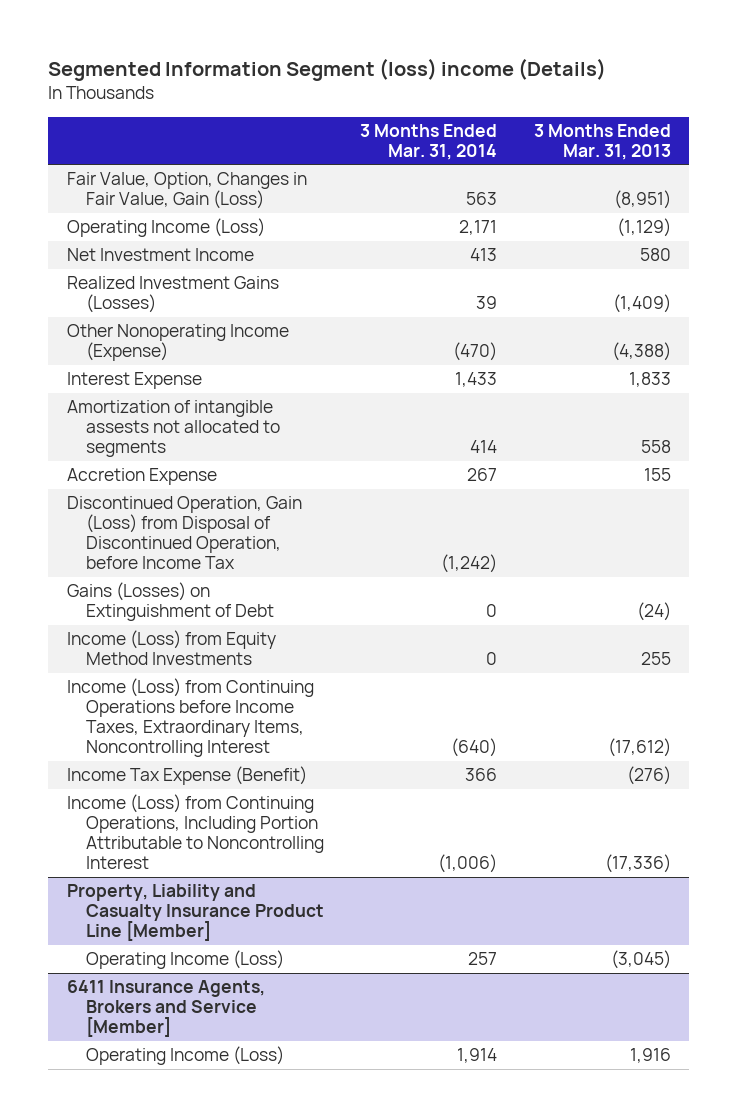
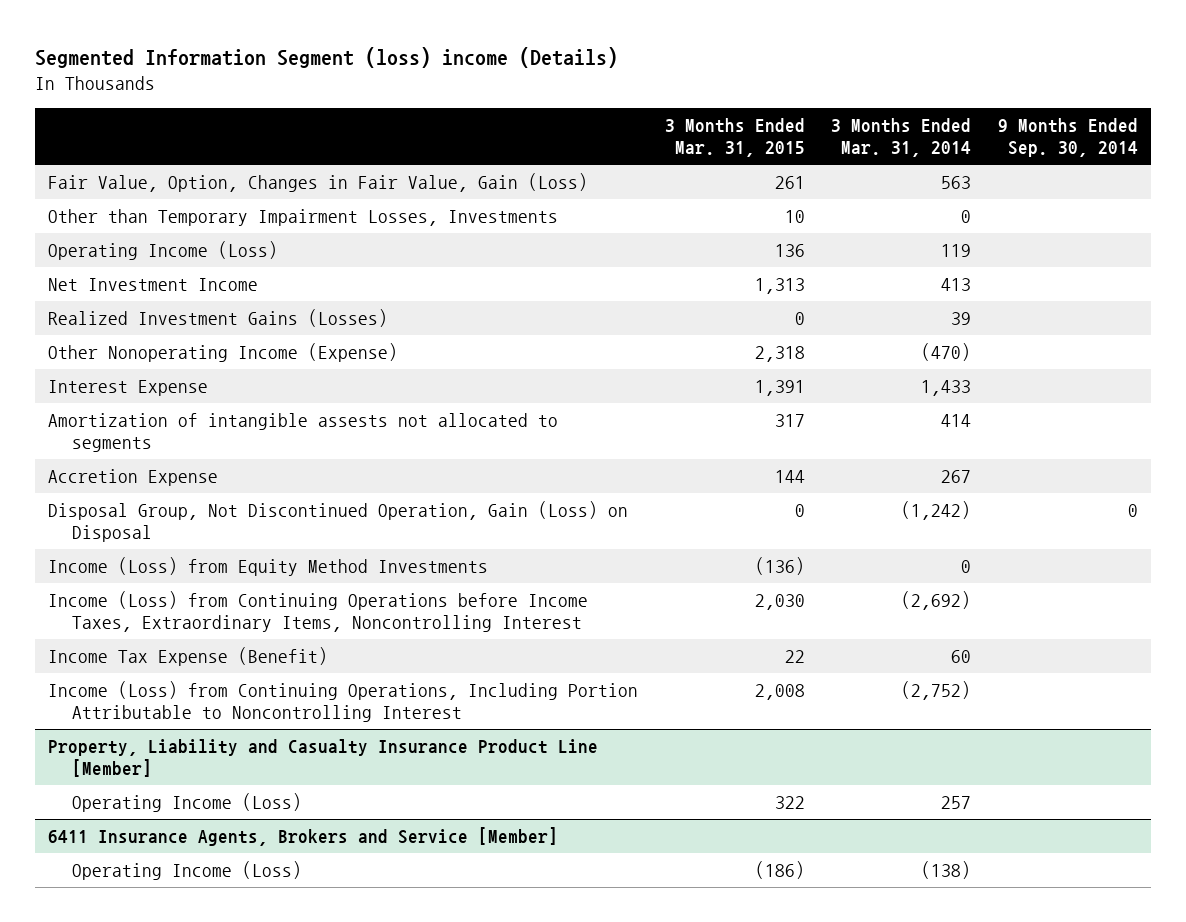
[533,123,671,160] 3 Months Ended Mar. 31, 2013 -> none
none -> [664,117,805,157] 3 Months Ended Mar. 31, 2015
none -> [997,117,1138,157] 9 Months Ended Sep. 30, 2014
none -> [48,209,559,227] Other than Temporary Impairment Losses, Investments
[459,220,498,236] 2,171 -> [941,244,972,258] 119
[66,582,274,622] Gains (Losses) on Extinguishment of Debt -> none
[66,496,302,570] Discontinued Operation, Gain (Loss) from Disposal of Discontinued Operation, before Income Tax -> [48,501,629,543] Disposal Group, Not Discontinued Operation, Gain (Loss) on Disposal
[451,738,498,758] (640) -> [901,591,972,611] (2,692)
[465,768,498,782] 366 -> [951,650,972,664] 60
[438,854,498,874] (1,006) -> [901,681,972,701] (2,752)
[457,1048,498,1064] 1,914 -> [921,861,972,880] (138)

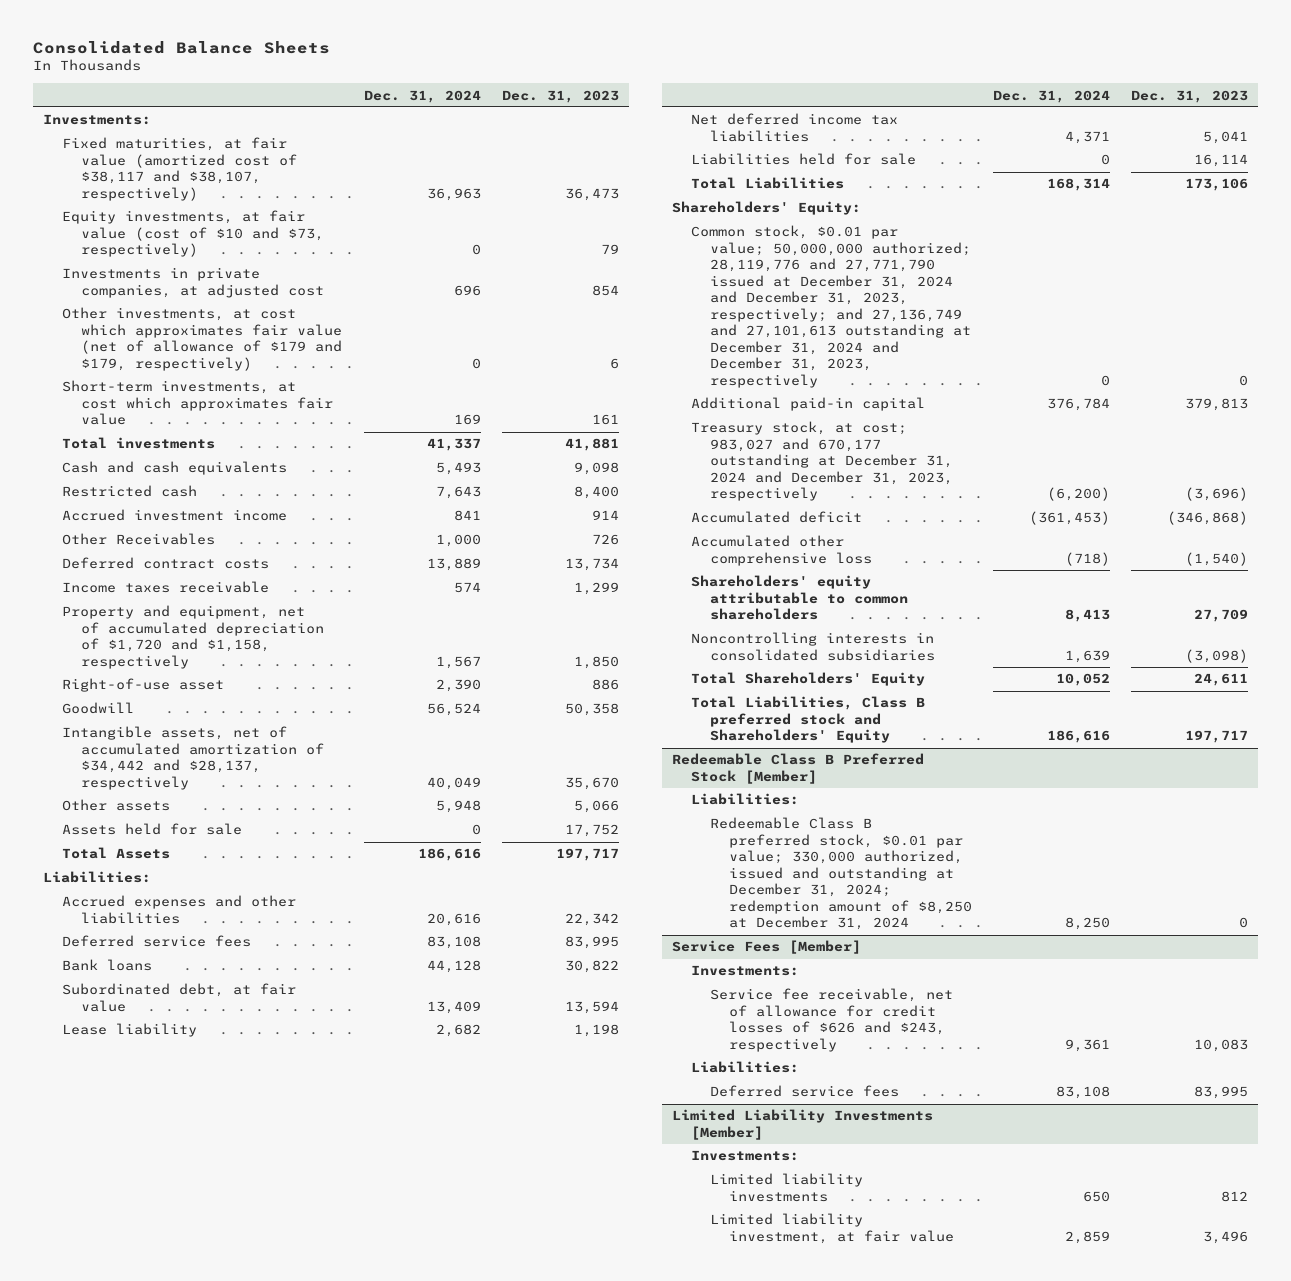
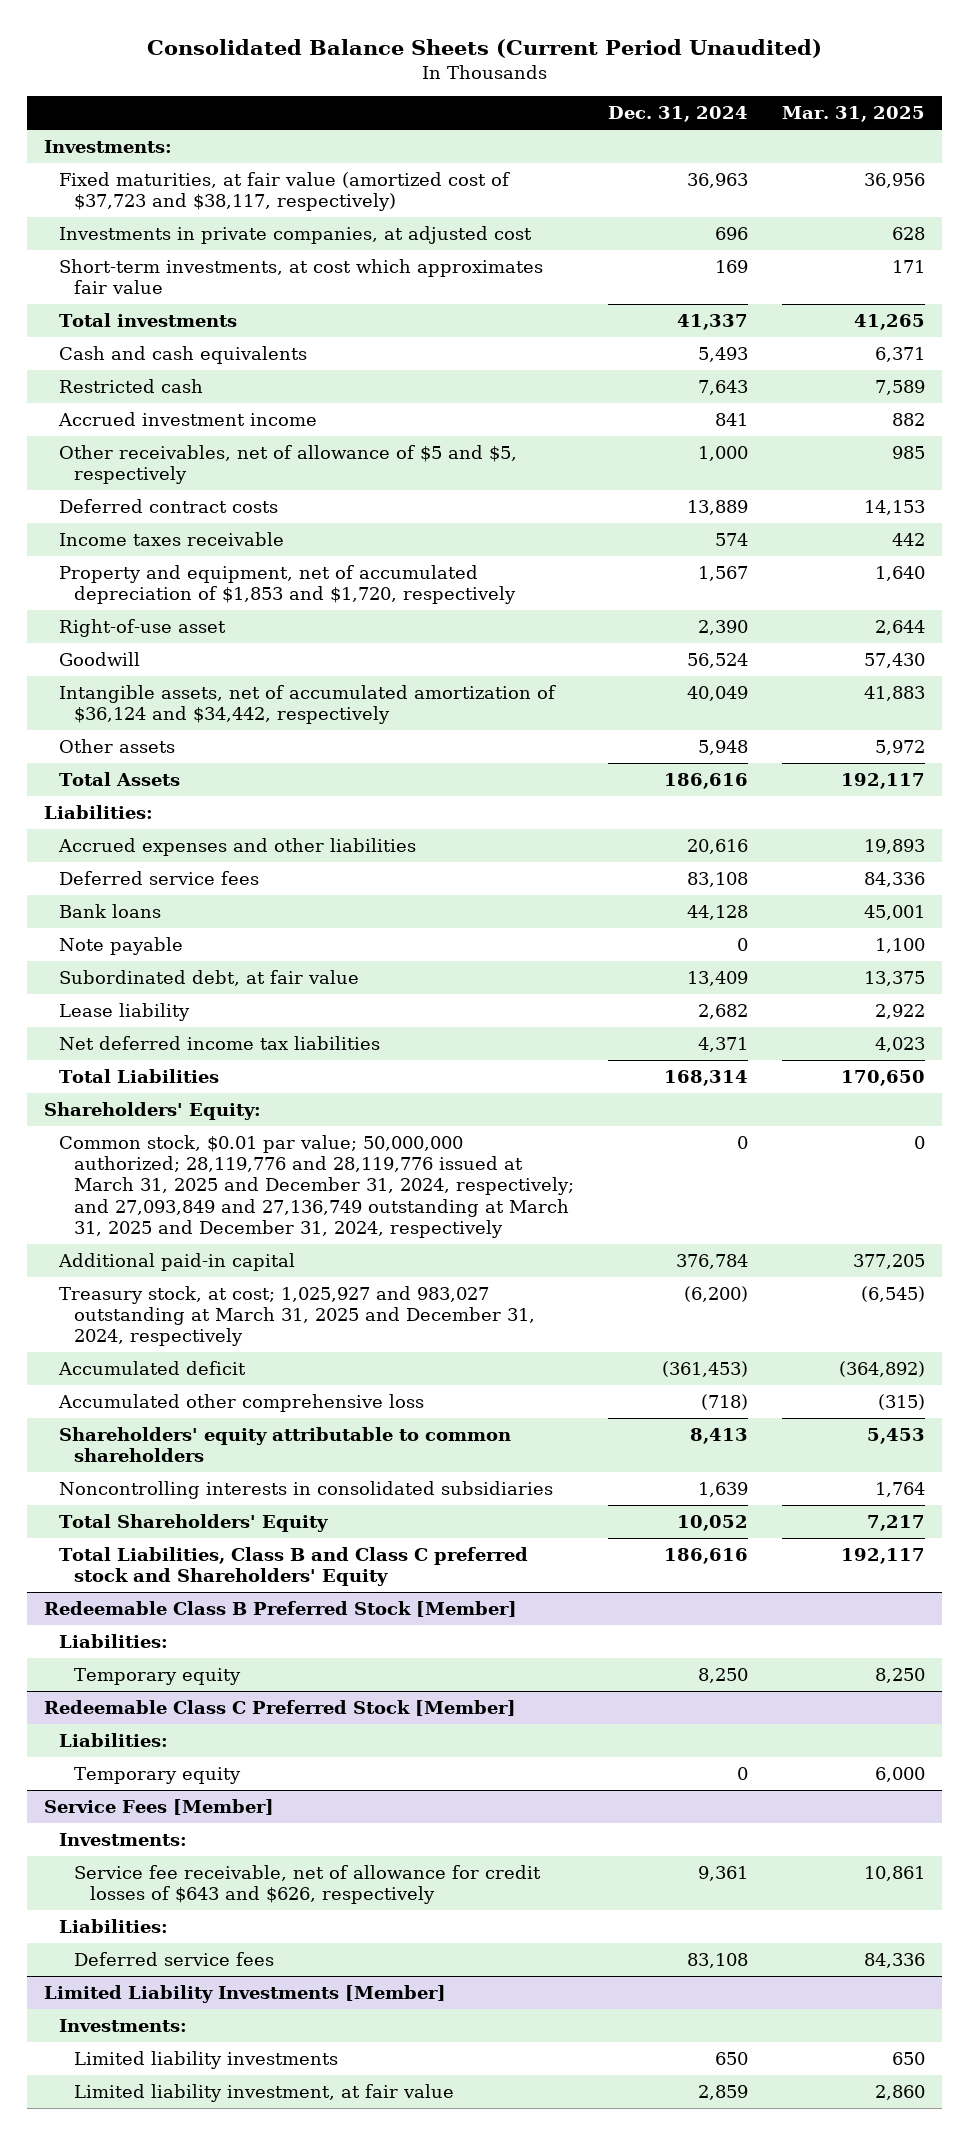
[32,40,330,54] Consolidated Balance Sheets -> [146,38,822,58] Consolidated Balance Sheets (Current Period Unaudited)
[501,89,619,103] Dec. 31, 2023 -> none
none -> [781,106,925,123] Mar. 31, 2025
[62,210,325,258] Equity investments, at fair value (cost of $10 and $73, respectively) -> none
[62,137,298,201] Fixed maturities, at fair value (amortized cost of $38,117 and $38,107, respectively) -> [59,171,511,212] Fixed maturities, at fair value (amortized cost of $37,723 and $38,117, respectively)
[62,307,343,371] Other investments, at cost which approximates fair value (net of allowance of $179 and $179, respectively) -> none
[62,533,216,546] Other Receivables -> [59,444,518,485] Other receivables, net of allowance of $5 and $5, respectively
[62,605,325,669] Property and equipment, net of accumulated depreciation of $1,720 and $1,158, respectively -> [59,564,517,605] Property and equipment, net of accumulated depreciation of $1,853 and $1,720, respectively
[62,726,325,790] Intangible assets, net of accumulated amortization of $34,442 and $28,137, respectively -> [59,684,557,725] Intangible assets, net of accumulated amortization of $36,124 and $34,442, respectively
[62,823,243,836] Assets held for sale -> none
none -> [59,936,184,955] Note payable
[691,153,917,166] Liabilities held for sale -> none
[691,225,972,388] Common stock, $0.01 par value; 50,000,000 authorized; 28,119,776 and 27,771,790 issued at December 31, 2024 and December 31, 2023, respectively; and 27,136,749 and 27,101,613 outstanding at December 31, 2024 and December 31, 2023, respectively -> [59,1134,575,1239] Common stock, $0.01 par value; 50,000,000 authorized; 28,119,776 and 28,119,776 issued at March 31, 2025 and December 31, 2024, respectively; and 27,093,849 and 27,136,749 outstanding at March 31, 2025 and December 31, 2024, respectively
[691,421,954,502] Treasury stock, at cost; 983,027 and 670,177 outstanding at December 31, 2024 and December 31, 2023, respectively -> [59,1285,536,1347] Treasury stock, at cost; 1,025,927 and 983,027 outstanding at March 31, 2025 and December 31, 2024, respectively
[691,696,926,744] Total Liabilities, Class B preferred stock and Shareholders' Equity -> [59,1546,529,1587] Total Liabilities, Class B and Class C preferred stock and Shareholders' Equity
[710,817,973,931] Redeemable Class B preferred stock, $0.01 par value; 330,000 authorized, issued and outstanding at December 31, 2024; redemption amount of $8,250 at December 31, 2024 -> [74,1667,242,1685] Temporary equity
none -> [44,1699,517,1716] Redeemable Class C Preferred Stock [Member]
none -> [59,1732,169,1747] Liabilities:
none -> [74,1766,242,1784] Temporary equity
[710,988,954,1052] Service fee receivable, net of allowance for credit losses of $626 and $243, respectively -> [74,1864,542,1905] Service fee receivable, net of allowance for credit losses of $643 and $626, respectively

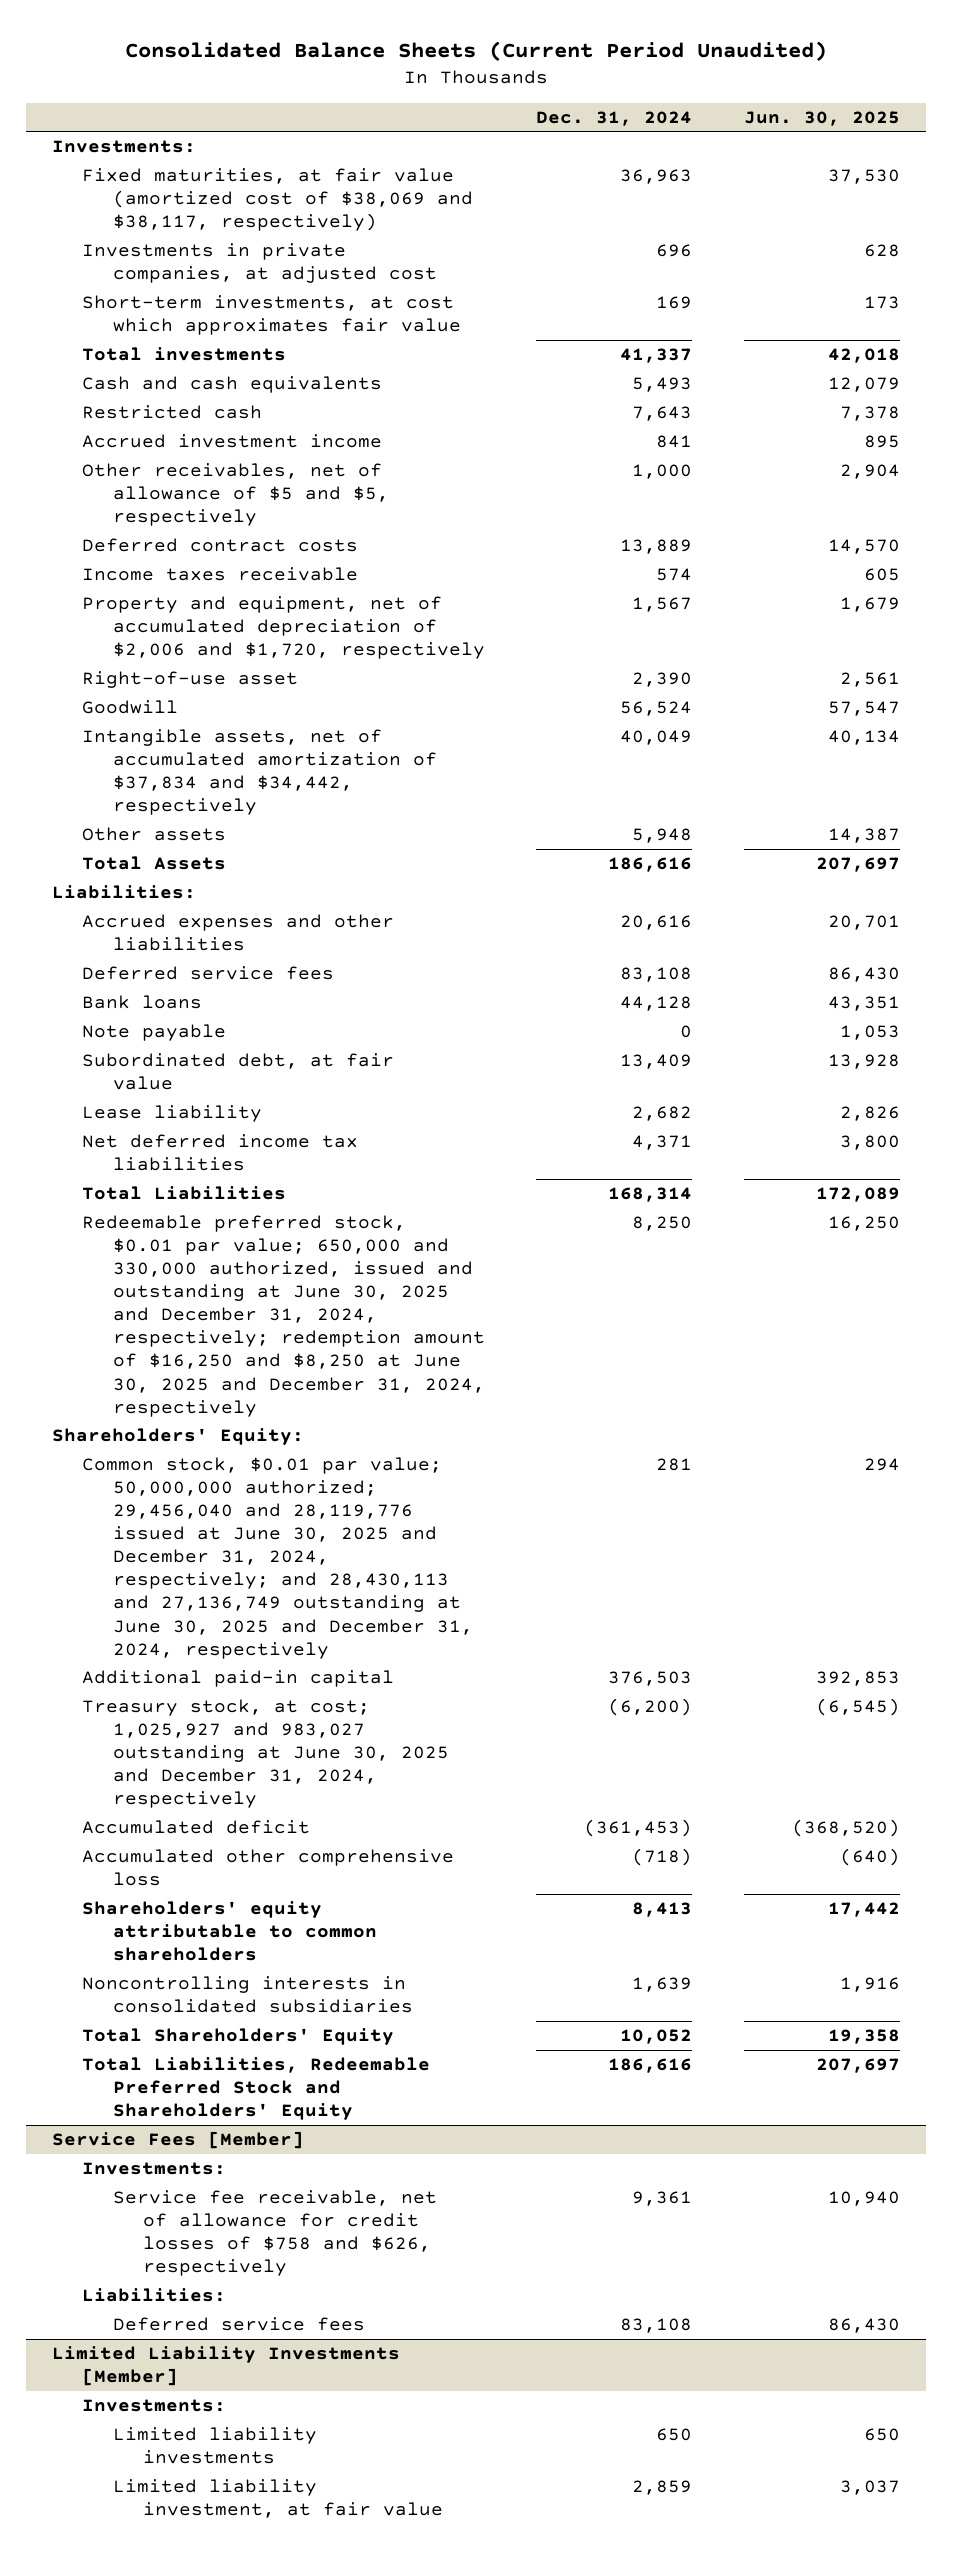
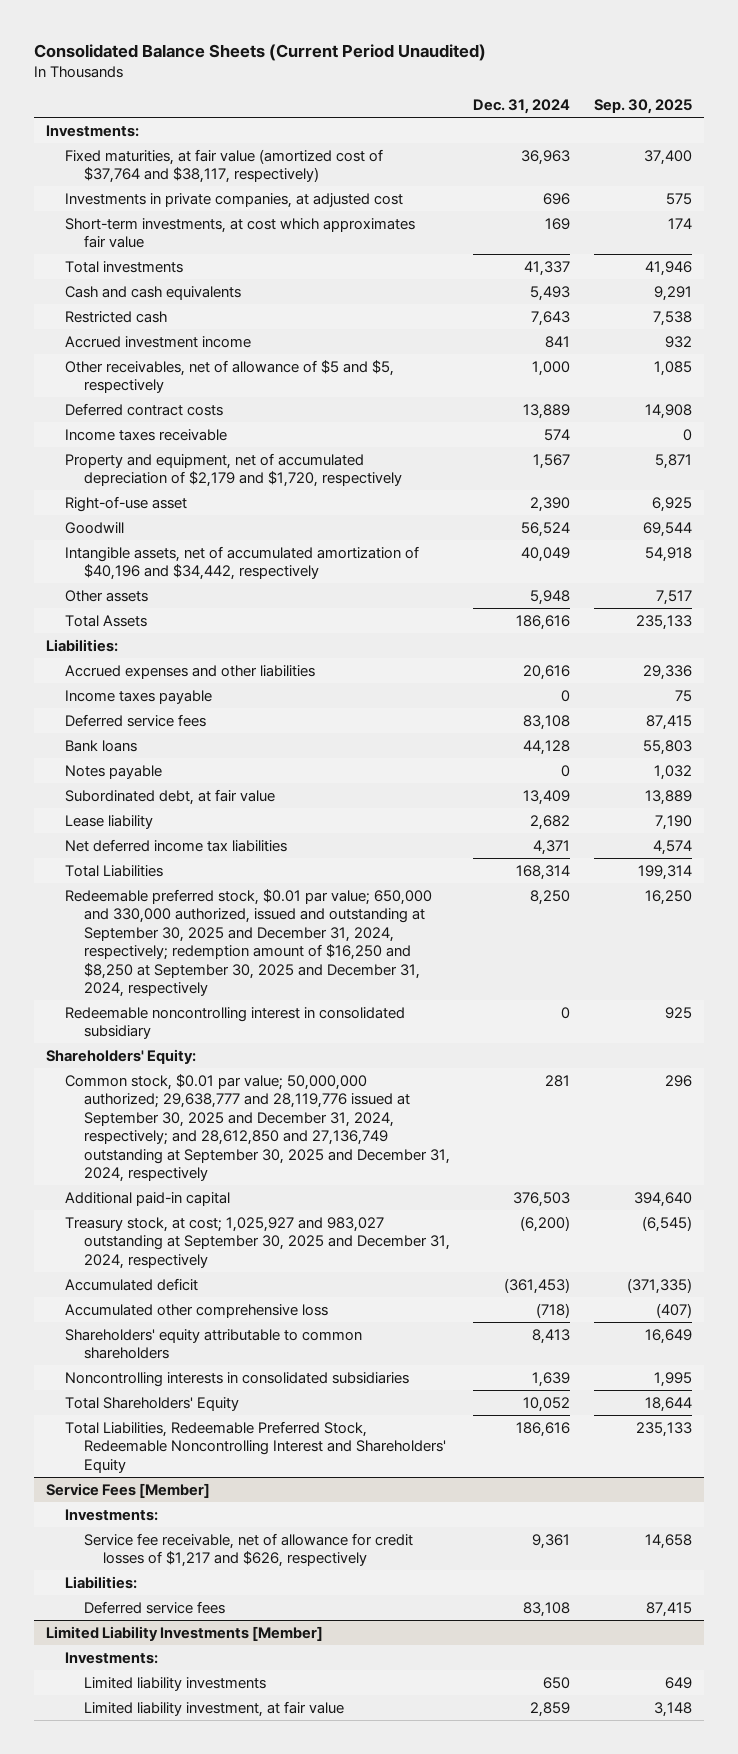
[744,110,901,126] Jun. 30, 2025 -> none
none -> [593,98,692,114] Sep. 30, 2025
[82,168,473,232] Fixed maturities, at fair value (amortized cost of $38,069 and $38,117, respectively) -> [64,148,383,184] Fixed maturities, at fair value (amortized cost of $37,764 and $38,117, respectively)
[82,596,485,660] Property and equipment, net of accumulated depreciation of $2,006 and $1,720, respectively -> [64,452,402,488] Property and equipment, net of accumulated depreciation of $2,179 and $1,720, respectively
[82,729,437,816] Intangible assets, net of accumulated amortization of $37,834 and $34,442, respectively -> [64,545,419,581] Intangible assets, net of accumulated amortization of $40,196 and $34,442, respectively
none -> [64,689,212,704] Income taxes payable
[82,1024,227,1042] Note payable -> [64,764,162,779] Notes payable
[82,1215,485,1417] Redeemable preferred stock, $0.01 par value; 650,000 and 330,000 authorized, issued and outstanding at June 30, 2025 and December 31, 2024, respectively; redemption amount of $16,250 and $8,250 at June 30, 2025 and December 31, 2024, respectively -> [64,888,432,998] Redeemable preferred stock, $0.01 par value; 650,000 and 330,000 authorized, issued and outstanding at September 30, 2025 and December 31, 2024, respectively; redemption amount of $16,250 and $8,250 at September 30, 2025 and December 31, 2024, respectively
none -> [64,1006,405,1040] Redeemable noncontrolling interest in consolidated subsidiary
[82,1457,473,1659] Common stock, $0.01 par value; 50,000,000 authorized; 29,456,040 and 28,119,776 issued at June 30, 2025 and December 31, 2024, respectively; and 28,430,113 and 27,136,749 outstanding at June 30, 2025 and December 31, 2024, respectively -> [64,1073,450,1183] Common stock, $0.01 par value; 50,000,000 authorized; 29,638,777 and 28,119,776 issued at September 30, 2025 and December 31, 2024, respectively; and 28,612,850 and 27,136,749 outstanding at September 30, 2025 and December 31, 2024, respectively
[82,1699,449,1809] Treasury stock, at cost; 1,025,927 and 983,027 outstanding at June 30, 2025 and December 31, 2024, respectively -> [64,1216,450,1269] Treasury stock, at cost; 1,025,927 and 983,027 outstanding at September 30, 2025 and December 31, 2024, respectively
[82,2057,431,2121] Total Liabilities, Redeemable Preferred Stock and Shareholders' Equity -> [64,1420,446,1473] Total Liabilities, Redeemable Preferred Stock, Redeemable Noncontrolling Interest and Shareholders' Equity
[112,2190,437,2277] Service fee receivable, net of allowance for credit losses of $758 and $626, respectively -> [83,1532,413,1568] Service fee receivable, net of allowance for credit losses of $1,217 and $626, respectively

